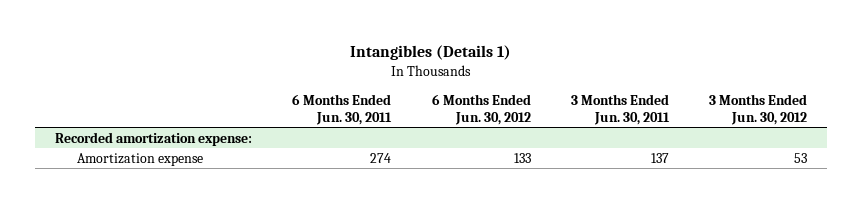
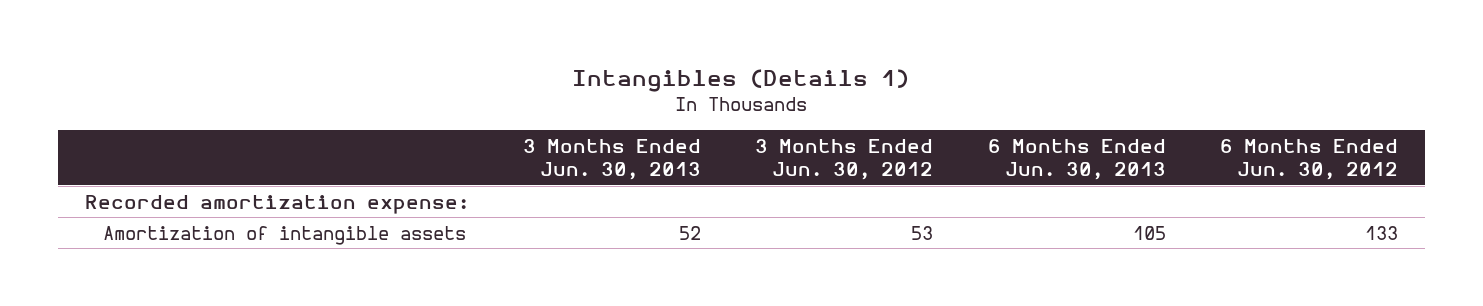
[292,94,393,126] 6 Months Ended Jun. 30, 2011 -> none
[570,94,670,126] 3 Months Ended Jun. 30, 2011 -> none
none -> [523,138,702,181] 3 Months Ended Jun. 30, 2013
none -> [987,138,1166,181] 6 Months Ended Jun. 30, 2013
[77,152,204,166] Amortization expense -> [102,225,466,245] Amortization of intangible assets

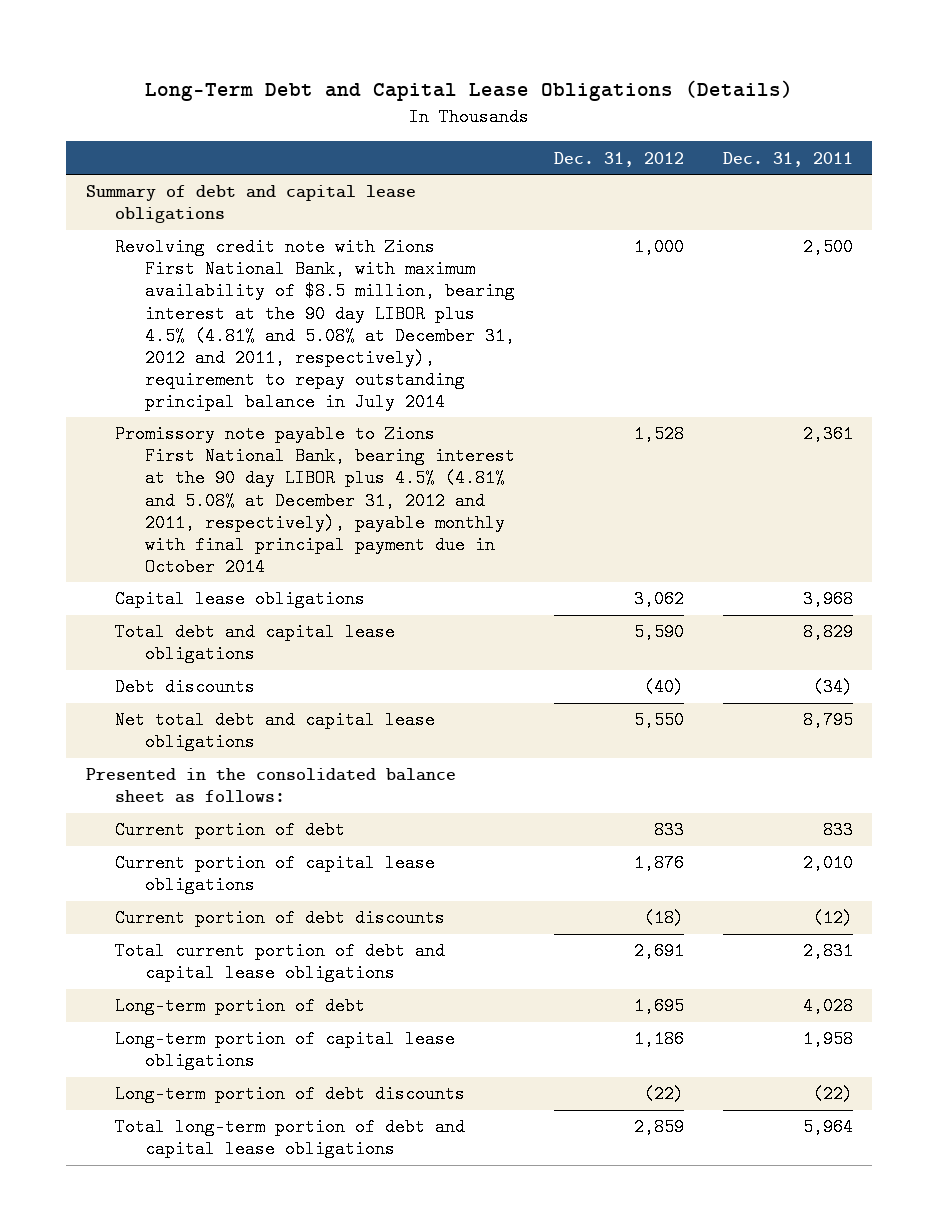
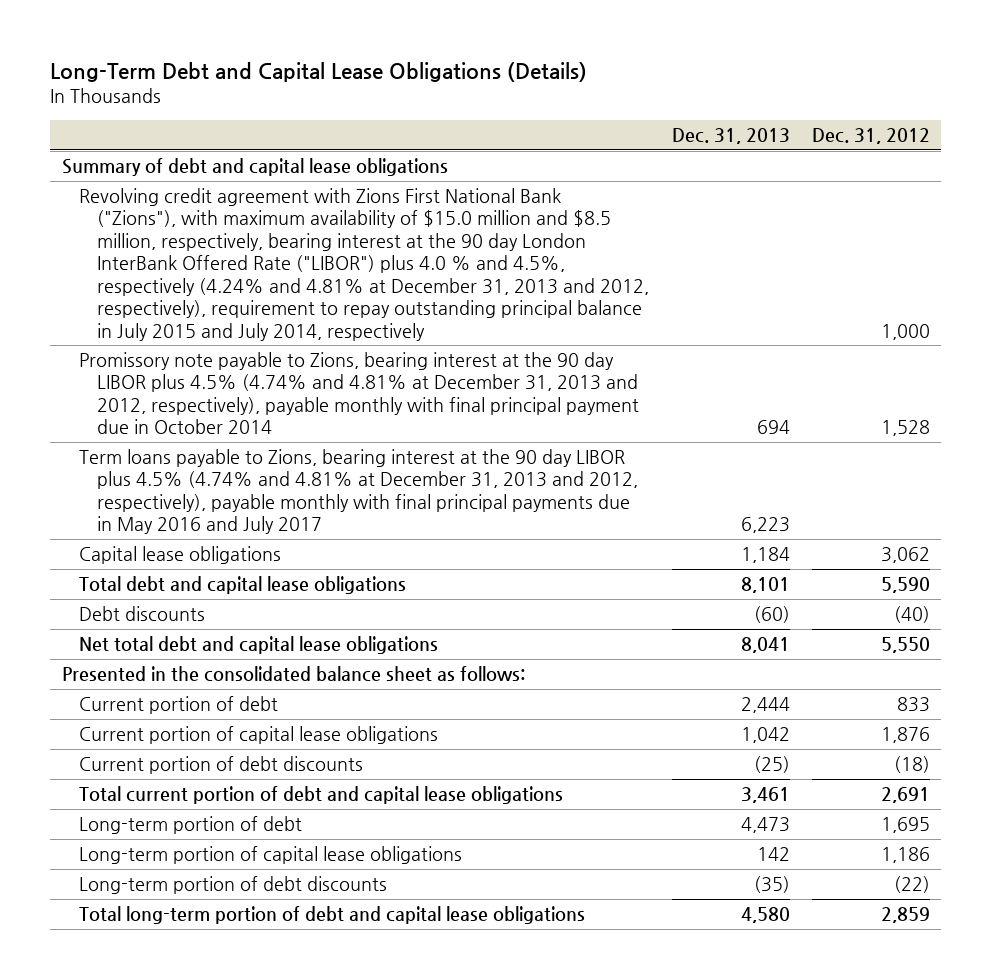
[722,151,853,167] Dec. 31, 2011 -> none
none -> [671,128,790,145] Dec. 31, 2013
[115,238,516,411] Revolving credit note with Zions First National Bank, with maximum availability of $8.5 million, bearing interest at the 90 day LIBOR plus 4.5% (4.81% and 5.08% at December 31, 2012 and 2011, respectively), requirement to repay outstanding principal balance in July 2014 -> [79,188,650,341] Revolving credit agreement with Zions First National Bank ("Zions"), with maximum availability of $15.0 million and $8.5 million, respectively, bearing interest at the 90 day London InterBank Offered Rate ("LIBOR") plus 4.0 % and 4.5%, respectively (4.24% and 4.81% at December 31, 2013 and 2012, respectively), requirement to repay outstanding principal balance in July 2015 and July 2014, respectively
[115,425,516,576] Promissory note payable to Zions First National Bank, bearing interest at the 90 day LIBOR plus 4.5% (4.81% and 5.08% at December 31, 2012 and 2011, respectively), payable monthly with final principal payment due in October 2014 -> [79,352,640,435] Promissory note payable to Zions, bearing interest at the 90 day LIBOR plus 4.5% (4.74% and 4.81% at December 31, 2013 and 2012, respectively), payable monthly with final principal payment due in October 2014
none -> [79,449,639,535] Term loans payable to Zions, bearing interest at the 90 day LIBOR plus 4.5% (4.74% and 4.81% at December 31, 2013 and 2012, respectively), payable monthly with final principal payments due in May 2016 and July 2017

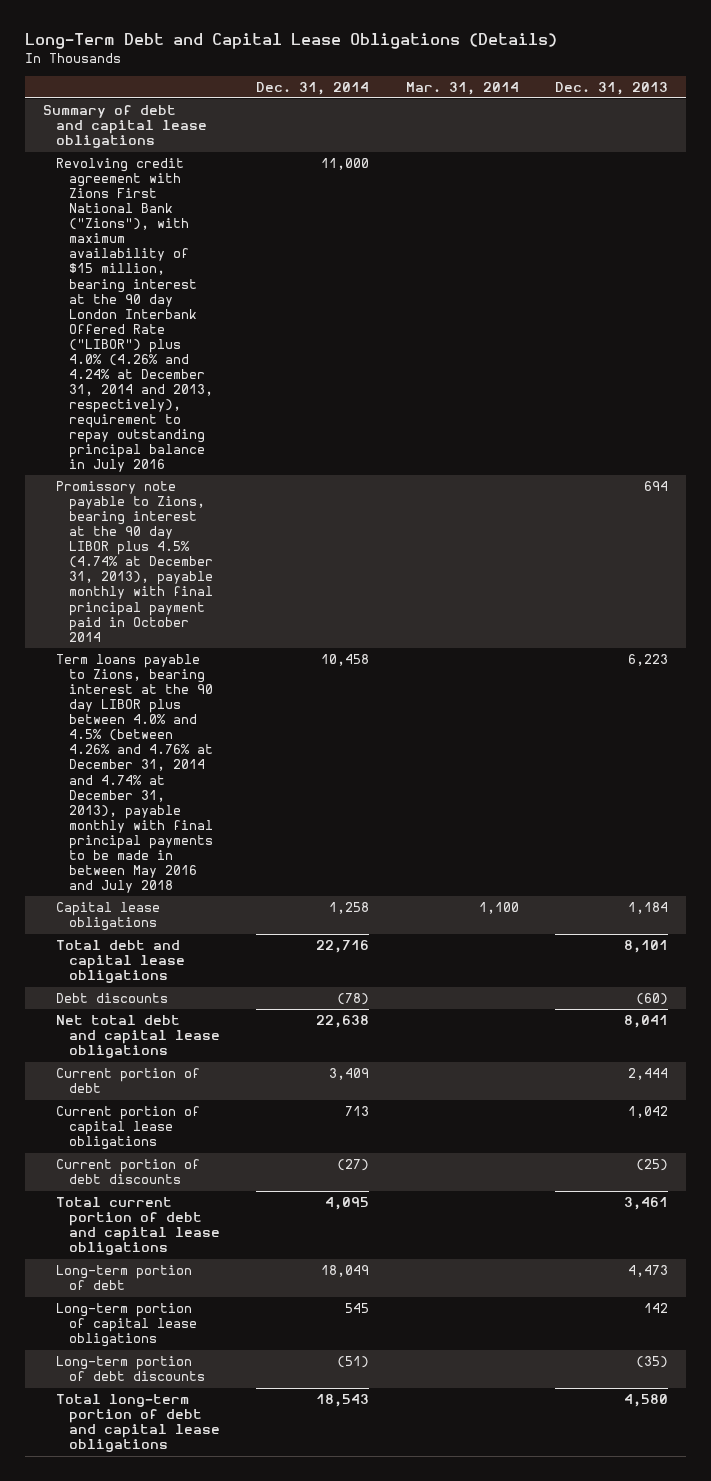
[812,128,931,145] Dec. 31, 2012 -> none
none -> [256,81,370,95] Dec. 31, 2014
none -> [405,81,519,95] Mar. 31, 2014
[79,188,650,341] Revolving credit agreement with Zions First National Bank ("Zions"), with maximum availability of $15.0 million and $8.5 million, respectively, bearing interest at the 90 day London InterBank Offered Rate ("LIBOR") plus 4.0 % and 4.5%, respectively (4.24% and 4.81% at December 31, 2013 and 2012, respectively), requirement to repay outstanding principal balance in July 2015 and July 2014, respectively -> [56,158,214,473] Revolving credit agreement with Zions First National Bank ("Zions"), with maximum availability of $15 million, bearing interest at the 90 day London Interbank Offered Rate ("LIBOR") plus 4.0% (4.26% and 4.24% at December 31, 2014 and 2013, respectively), requirement to repay outstanding principal balance in July 2016
[79,352,640,435] Promissory note payable to Zions, bearing interest at the 90 day LIBOR plus 4.5% (4.74% and 4.81% at December 31, 2013 and 2012, respectively), payable monthly with final principal payment due in October 2014 -> [56,481,214,642] Promissory note payable to Zions, bearing interest at the 90 day LIBOR plus 4.5% (4.74% at December 31, 2013), payable monthly with final principal payment paid in October 2014
[79,449,639,535] Term loans payable to Zions, bearing interest at the 90 day LIBOR plus 4.5% (4.74% and 4.81% at December 31, 2013 and 2012, respectively), payable monthly with final principal payments due in May 2016 and July 2017 -> [56,654,214,893] Term loans payable to Zions, bearing interest at the 90 day LIBOR plus between 4.0% and 4.5% (between 4.26% and 4.76% at December 31, 2014 and 4.74% at December 31, 2013), payable monthly with final principal payments to be made in between May 2016 and July 2018
[61,666,525,683] Presented in the consolidated balance sheet as follows: -> none

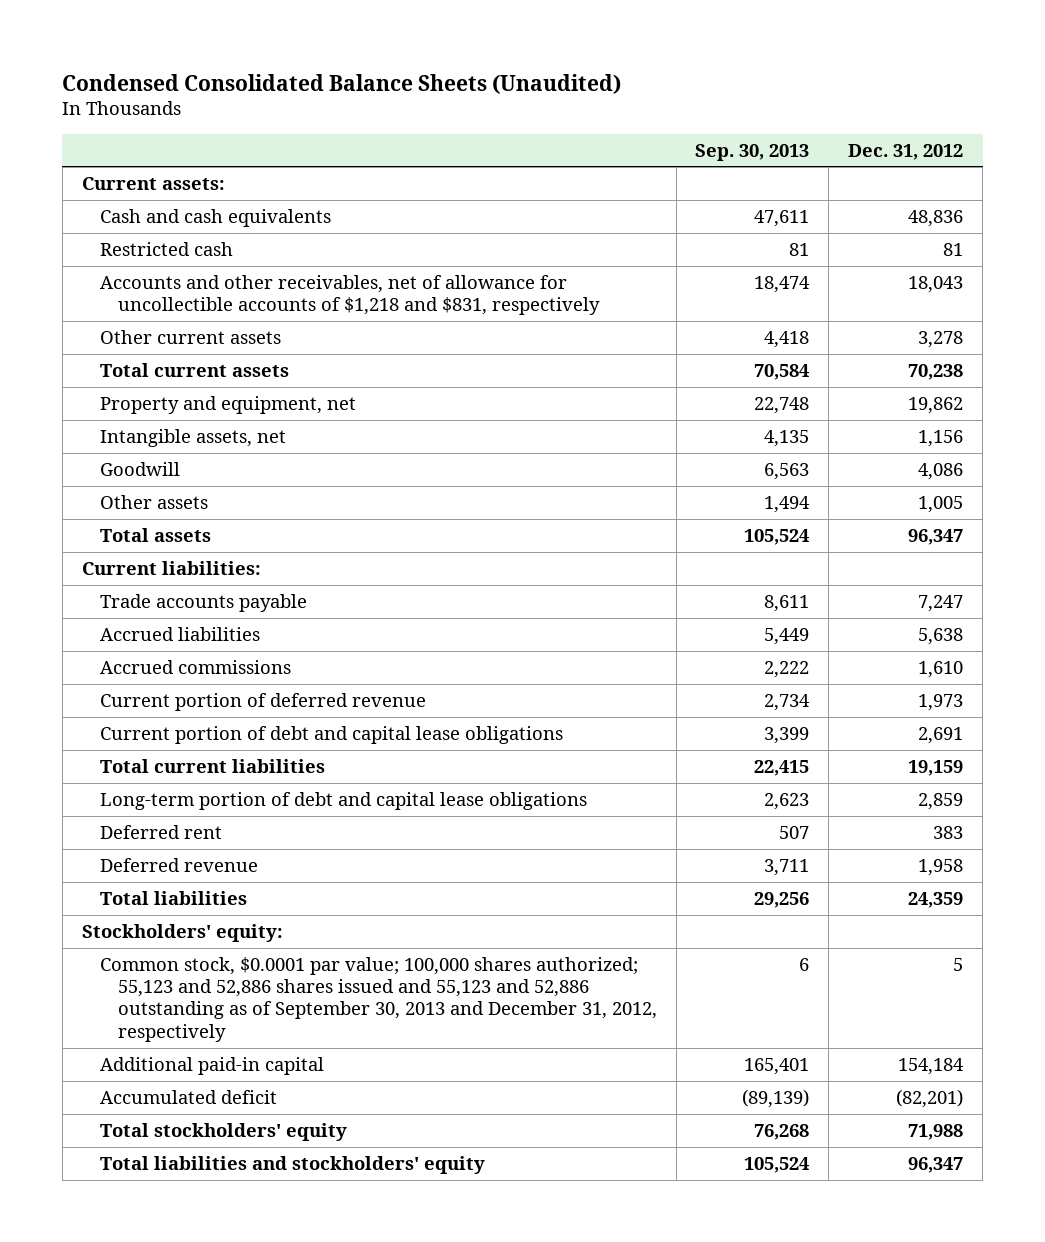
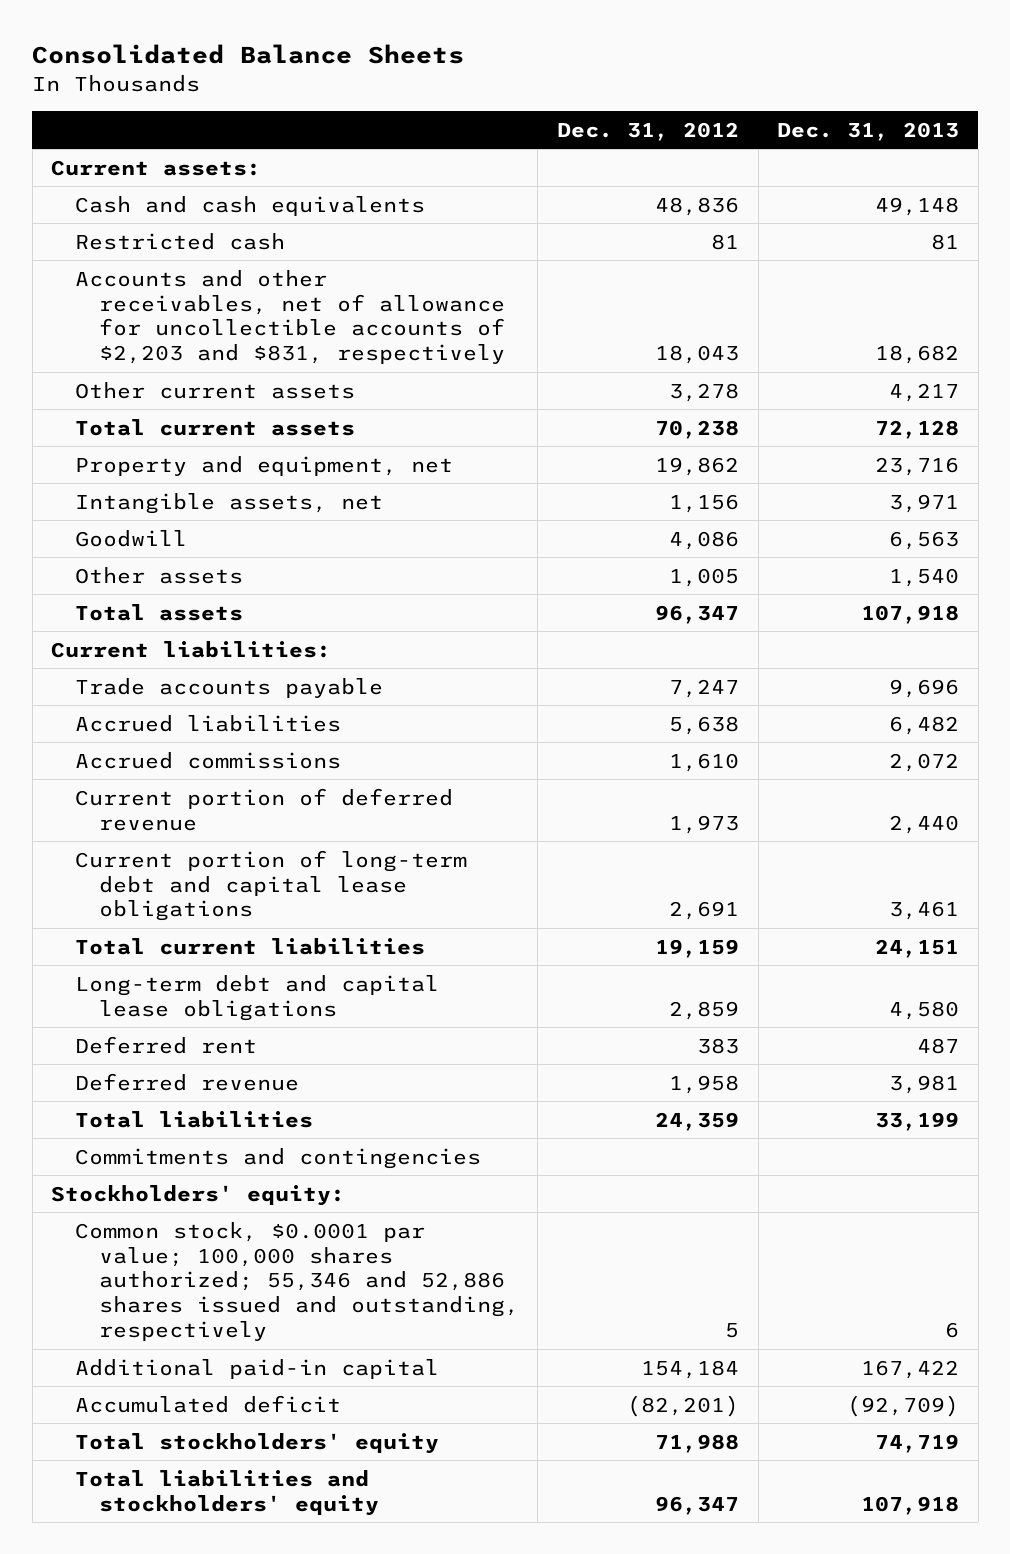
[62,73,622,94] Condensed Consolidated Balance Sheets (Unaudited) -> [32,44,465,65] Consolidated Balance Sheets
[695,143,810,161] Sep. 30, 2013 -> none
none -> [777,121,960,141] Dec. 31, 2013
[99,275,600,316] Accounts and other receivables, net of allowance for uncollectible accounts of $1,218 and $831, respectively -> [74,269,505,365] Accounts and other receivables, net of allowance for uncollectible accounts of $2,203 and $831, respectively
[99,726,563,745] Current portion of debt and capital lease obligations -> [74,849,467,922] Current portion of long-term debt and capital lease obligations
[99,792,587,811] Long-term portion of debt and capital lease obligations -> [74,974,439,1021] Long-term debt and capital lease obligations
none -> [74,1147,481,1169] Commitments and contingencies
[99,957,657,1042] Common stock, $0.0001 par value; 100,000 shares authorized; 55,123 and 52,886 shares issued and 55,123 and 52,886 outstanding as of September 30, 2013 and December 31, 2012, respectively -> [74,1221,519,1341] Common stock, $0.0001 par value; 100,000 shares authorized; 55,346 and 52,886 shares issued and outstanding, respectively

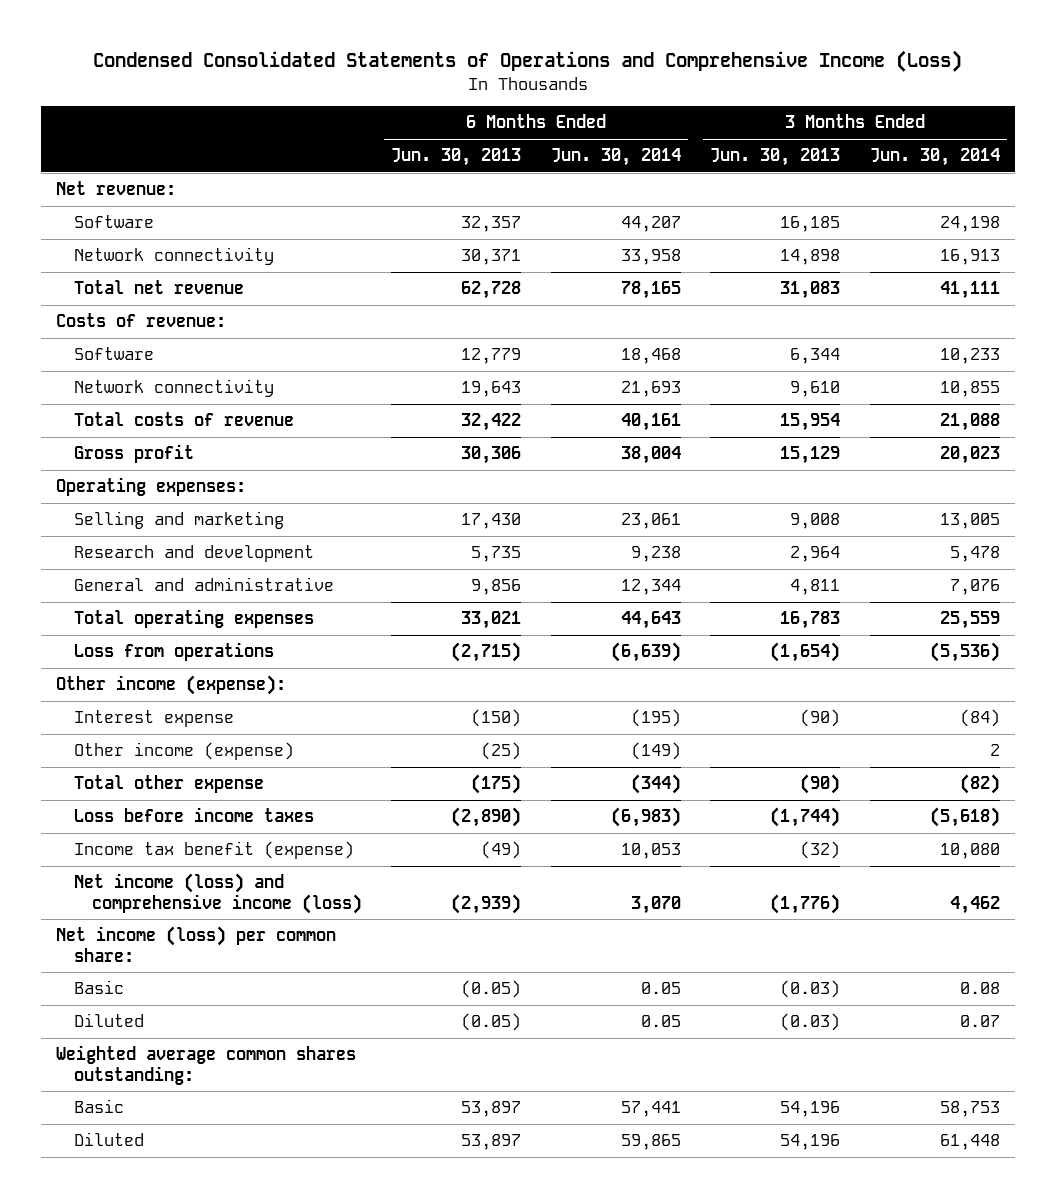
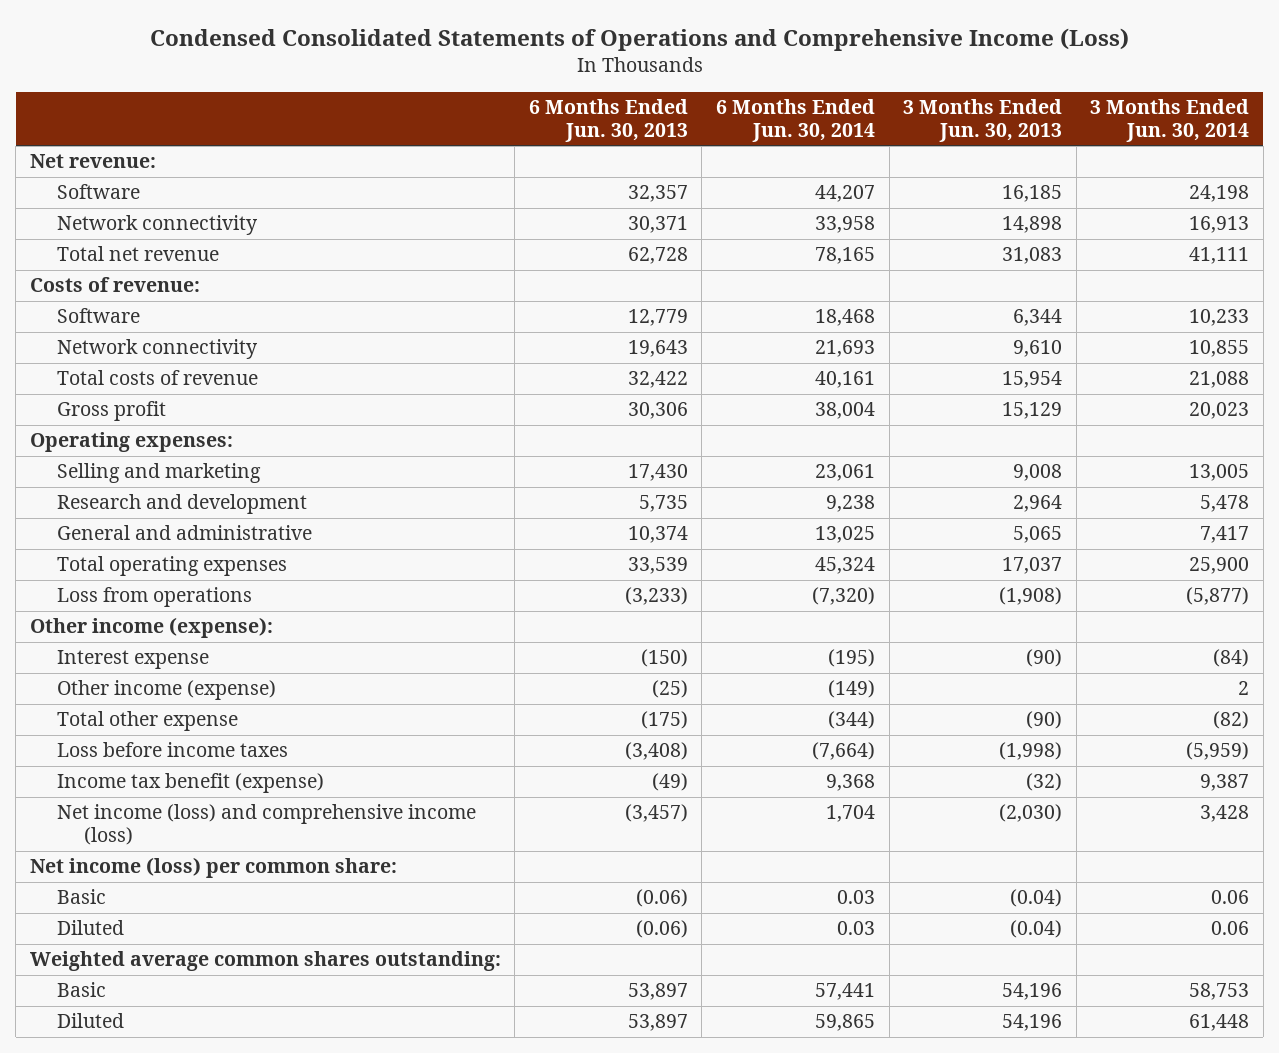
[471,579,522,596] 9,856 -> [627,526,688,544] 10,374
[620,579,681,596] 12,344 -> [815,526,876,544] 13,025
[790,579,841,596] 4,811 -> [1013,526,1063,544] 5,065
[950,579,1001,596] 7,076 -> [1200,526,1250,544] 7,417
[461,611,522,630] 33,021 -> [627,557,688,575] 33,539
[620,611,681,630] 44,643 -> [815,557,876,575] 45,324
[780,611,841,630] 16,783 -> [1002,557,1063,575] 17,037
[940,611,1001,630] 25,559 -> [1189,557,1250,575] 25,900
[451,642,522,663] (2,715) -> [624,587,688,606] (3,233)
[610,642,681,663] (6,639) -> [812,587,876,606] (7,320)
[770,642,841,663] (1,654) -> [999,587,1063,606] (1,908)
[930,642,1001,663] (5,536) -> [1186,587,1250,606] (5,877)
[451,807,522,828] (2,890) -> [624,742,688,761] (3,408)
[610,807,681,828] (6,983) -> [812,742,876,761] (7,664)
[770,807,841,828] (1,744) -> [999,742,1063,761] (1,998)
[930,807,1001,828] (5,618) -> [1186,742,1250,761] (5,959)
[620,843,681,860] 10,053 -> [826,774,876,792] 9,368
[940,843,1001,860] 10,080 -> [1200,774,1250,792] 9,387
[451,893,522,914] (2,939) -> [624,804,688,823] (3,457)
[630,895,681,914] 3,070 -> [826,805,876,823] 1,704
[770,893,841,914] (1,776) -> [999,804,1063,823] (2,030)
[950,895,1001,914] 4,462 -> [1200,805,1250,823] 3,428
[461,980,522,999] (0.05) -> [635,889,688,908] (0.06)
[640,982,681,995] 0.05 -> [837,890,876,905] 0.03
[780,980,841,999] (0.03) -> [1010,889,1063,908] (0.04)
[960,982,1001,995] 0.08 -> [1211,890,1250,905] 0.06
[461,1013,522,1032] (0.05) -> [635,920,688,939] (0.06)
[640,1015,681,1028] 0.05 -> [837,921,876,936] 0.03
[780,1013,841,1032] (0.03) -> [1010,920,1063,939] (0.04)
[960,1015,1001,1028] 0.07 -> [1211,921,1250,936] 0.06

